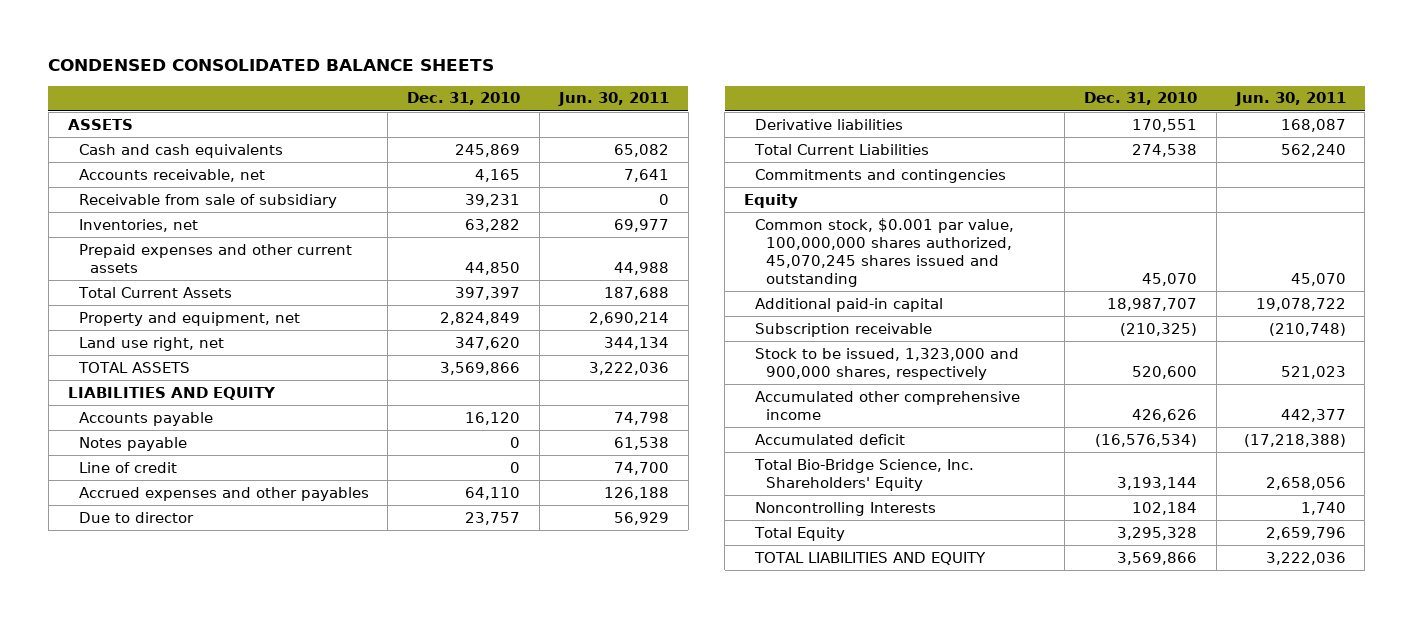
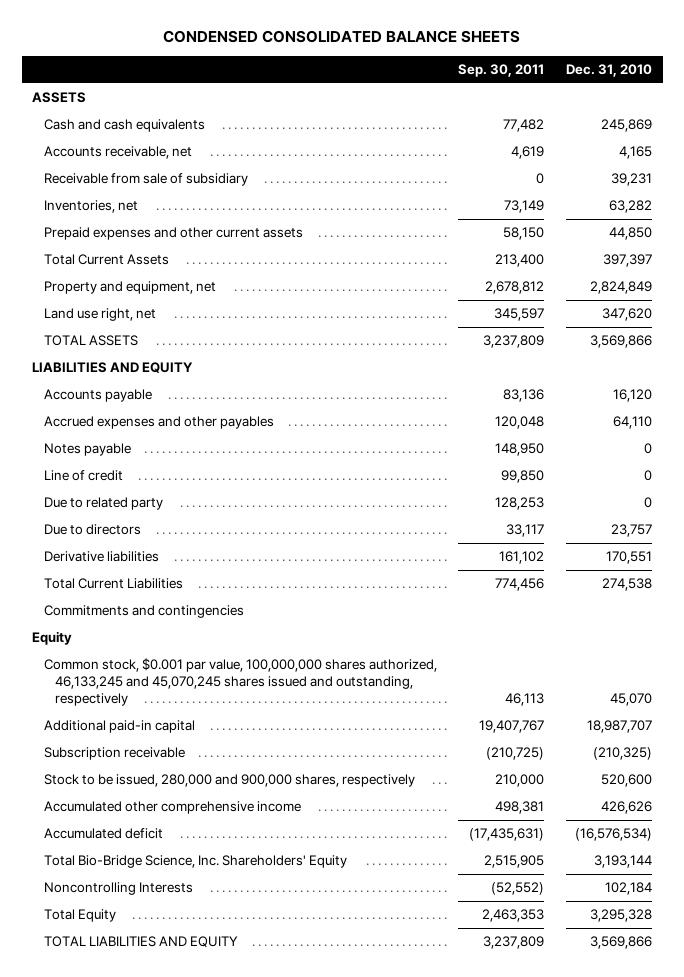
[557,92,669,107] Jun. 30, 2011 -> none
none -> [458,63,545,77] Sep. 30, 2011
[78,486,369,501] Accrued expenses and other payables -> [43,416,274,430] Accrued expenses and other payables
none -> [43,497,163,511] Due to related party
[78,511,194,523] Due to director -> [43,524,141,536] Due to directors
[755,217,1015,288] Common stock, $0.001 par value, 100,000,000 shares authorized, 45,070,245 shares issued and outstanding -> [43,658,437,706] Common stock, $0.001 par value, 100,000,000 shares authorized, 46,133,245 and 45,070,245 shares issued and outstanding, respectively
[755,347,1020,380] Stock to be issued, 1,323,000 and 900,000 shares, respectively -> [43,774,415,788] Stock to be issued, 280,000 and 900,000 shares, respectively

